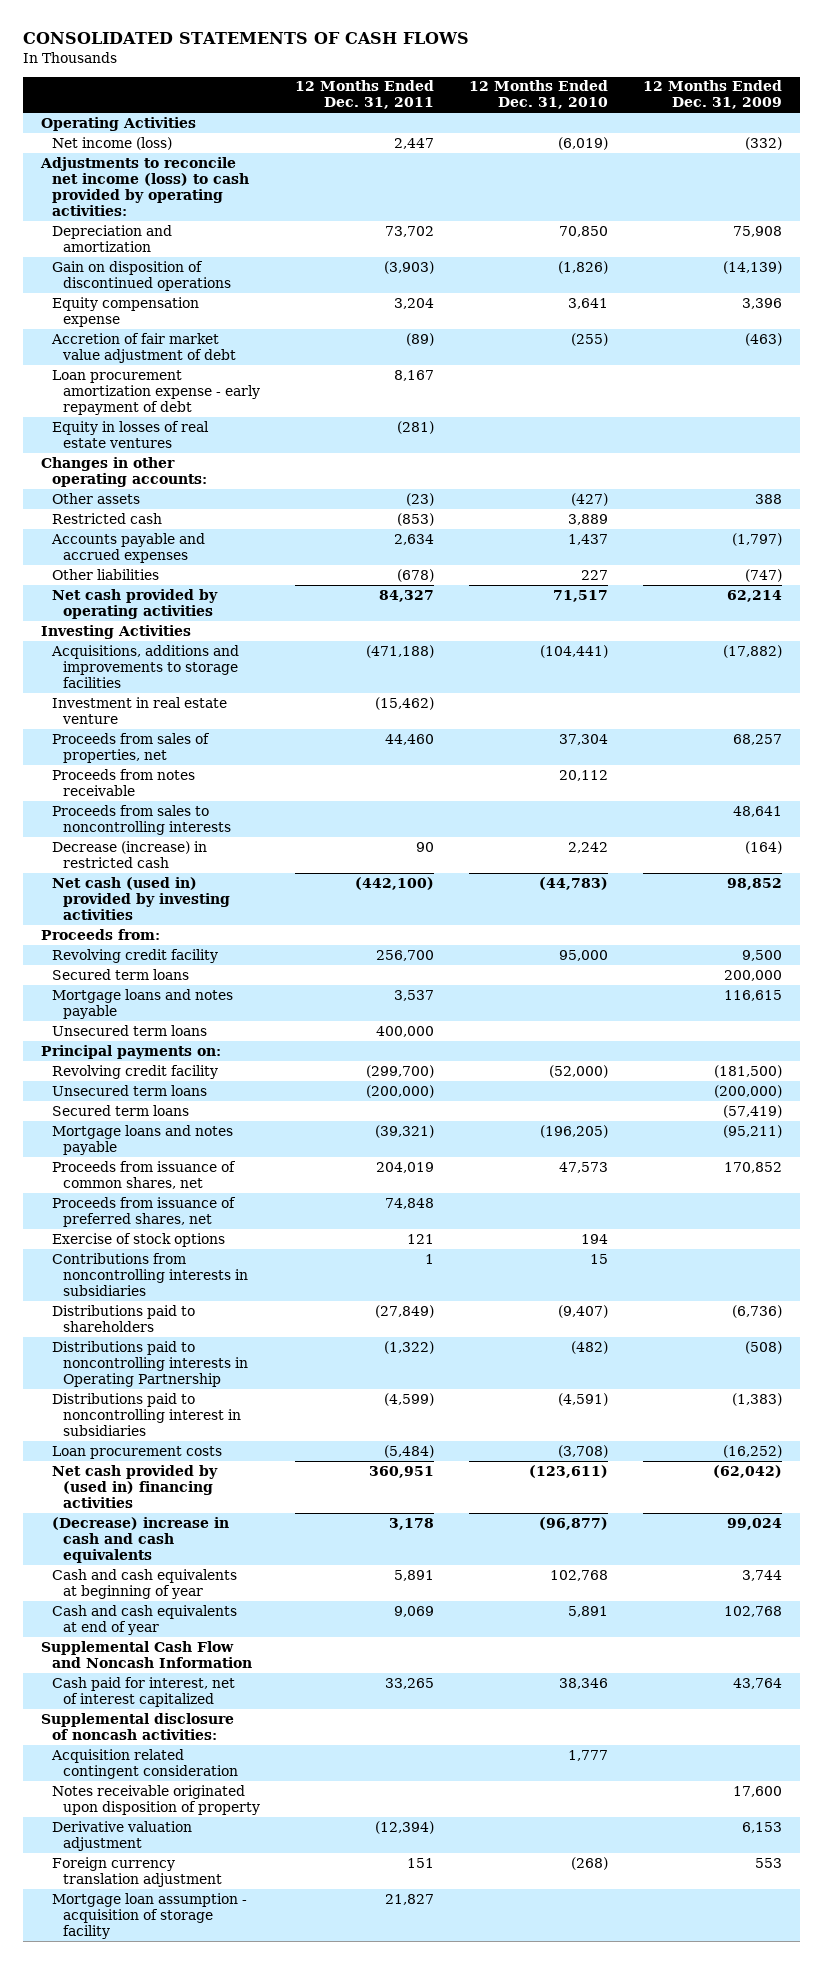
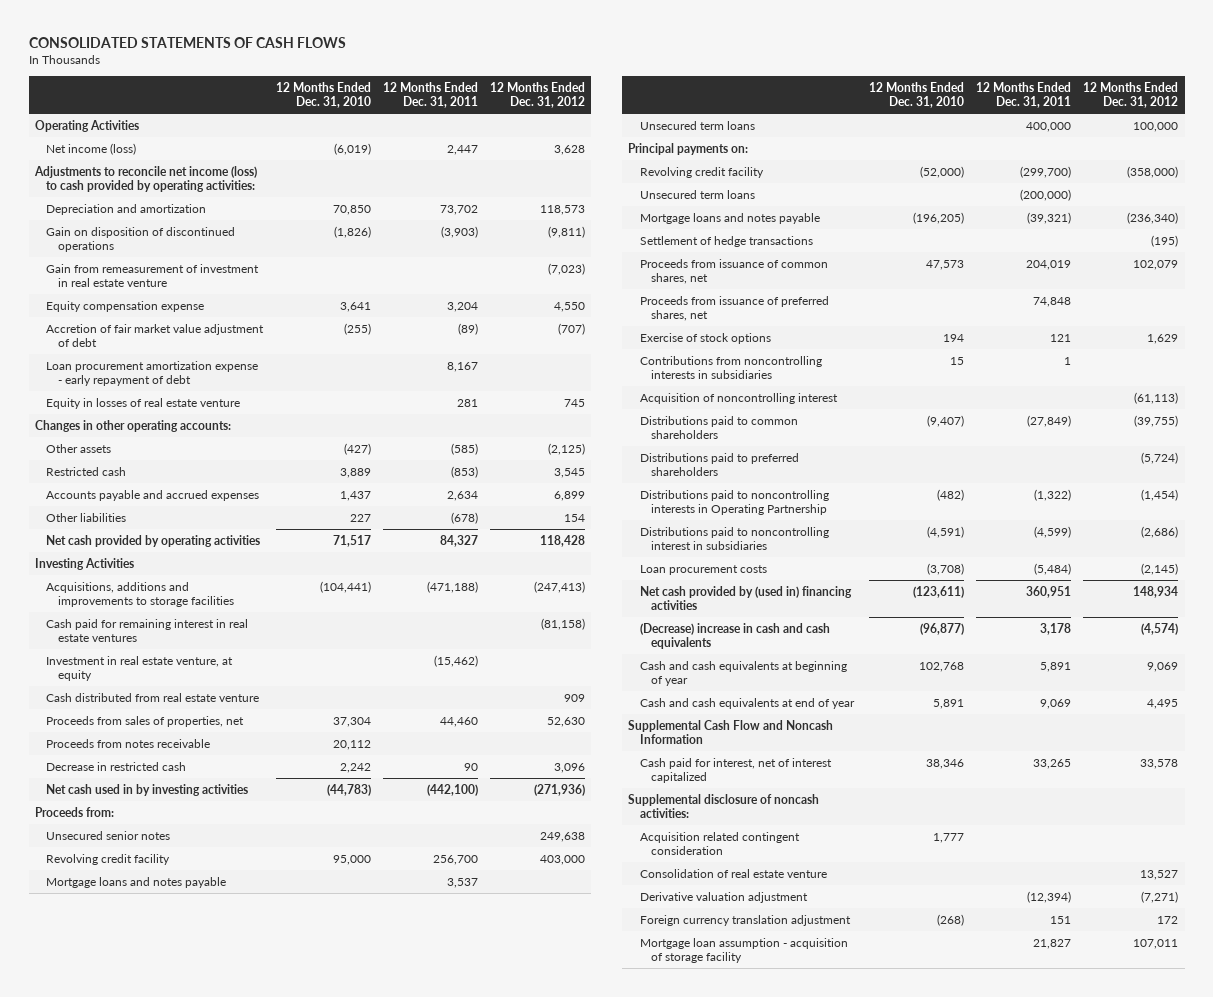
[643,80,783,110] 12 Months Ended Dec. 31, 2009 -> none
none -> [490,82,586,109] 12 Months Ended Dec. 31, 2012
none -> [46,263,260,288] Gain from remeasurement of investment in real estate venture
[51,420,209,448] Equity in losses of real estate ventures -> [46,397,241,409] Equity in losses of real estate venture
[397,420,435,434] (281) -> [456,398,478,407] 281
[406,492,435,506] (23) -> [450,442,478,455] (585)
none -> [46,618,249,643] Cash paid for remaining interest in real estate ventures
[51,696,227,724] Investment in real estate venture -> [46,655,234,682] Investment in real estate venture, at equity
none -> [46,692,260,702] Cash distributed from real estate venture
[51,804,232,835] Proceeds from sales to noncontrolling interests -> none
[51,840,207,868] Decrease (increase) in restricted cash -> [46,761,187,771] Decrease in restricted cash
[51,876,231,920] Net cash (used in) provided by investing activities -> [46,783,249,796] Net cash used in by investing activities
none -> [46,830,171,840] Unsecured senior notes
[51,968,189,980] Secured term loans -> none
[51,1104,189,1116] Secured term loans -> none
none -> [639,235,813,247] Settlement of hedge transactions
none -> [639,392,838,404] Acquisition of noncontrolling interest
[51,1304,195,1332] Distributions paid to shareholders -> [639,415,798,440] Distributions paid to common shareholders
none -> [639,452,799,477] Distributions paid to preferred shareholders
[51,1784,261,1815] Notes receivable originated upon disposition of property -> none
none -> [639,868,827,878] Consolidation of real estate venture

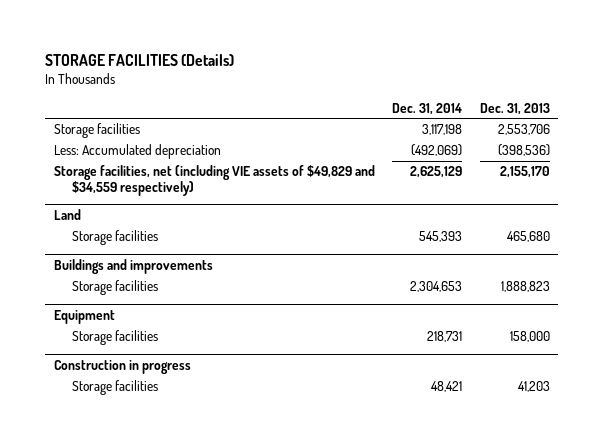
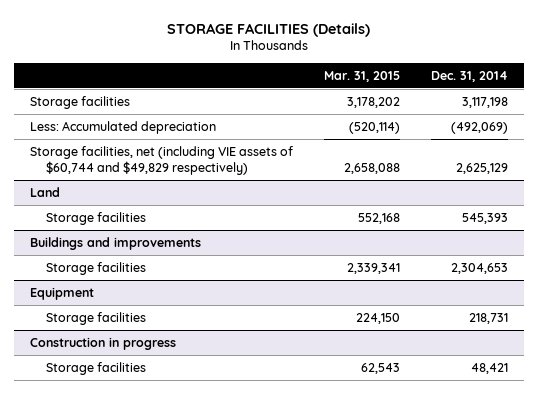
[479,102,550,115] Dec. 31, 2013 -> none
none -> [323,70,400,82] Mar. 31, 2015
[54,165,376,196] Storage facilities, net (including VIE assets of $49,829 and $34,559 respectively) -> [29,145,293,175] Storage facilities, net (including VIE assets of $60,744 and $49,829 respectively)

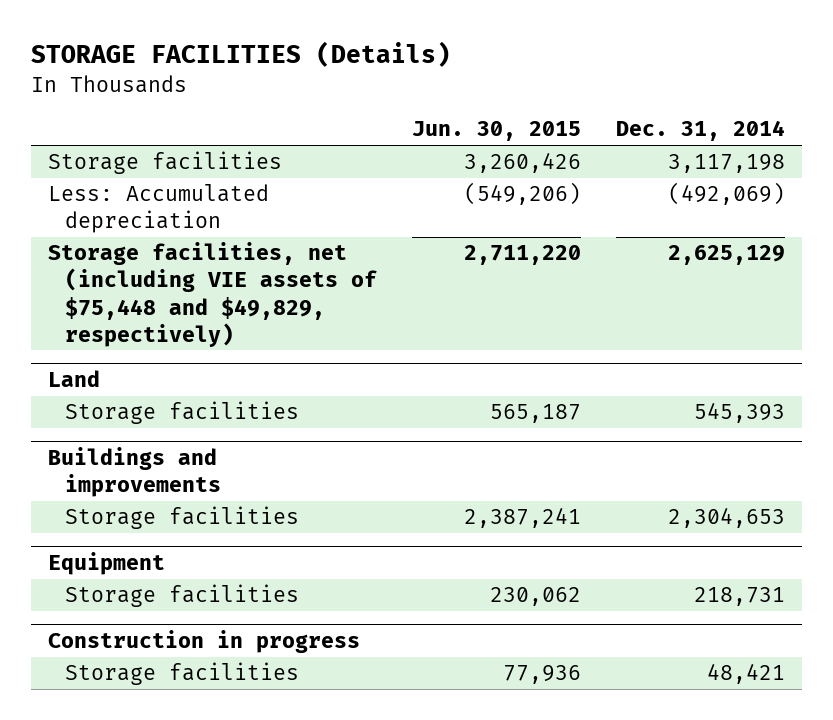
[323,70,400,82] Mar. 31, 2015 -> none
none -> [411,121,581,142] Jun. 30, 2015
[29,145,293,175] Storage facilities, net (including VIE assets of $60,744 and $49,829 respectively) -> [48,242,377,347] Storage facilities, net (including VIE assets of $75,448 and $49,829, respectively)

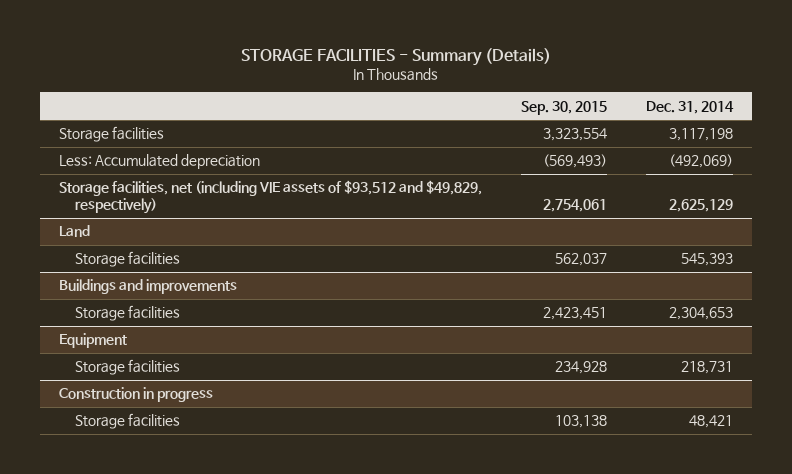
[30,41,451,68] STORAGE FACILITIES (Details) -> [240,47,551,66] STORAGE FACILITIES - Summary (Details)
[411,121,581,142] Jun. 30, 2015 -> none
none -> [520,100,607,115] Sep. 30, 2015
[48,242,377,347] Storage facilities, net (including VIE assets of $75,448 and $49,829, respectively) -> [58,180,482,215] Storage facilities, net (including VIE assets of $93,512 and $49,829, respectively)

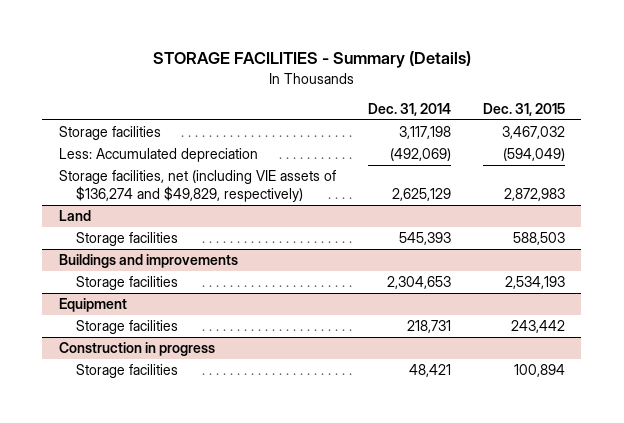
[520,100,607,115] Sep. 30, 2015 -> none
none -> [483,102,566,116] Dec. 31, 2015
[58,180,482,215] Storage facilities, net (including VIE assets of $93,512 and $49,829, respectively) -> [58,170,336,203] Storage facilities, net (including VIE assets of $136,274 and $49,829, respectively)

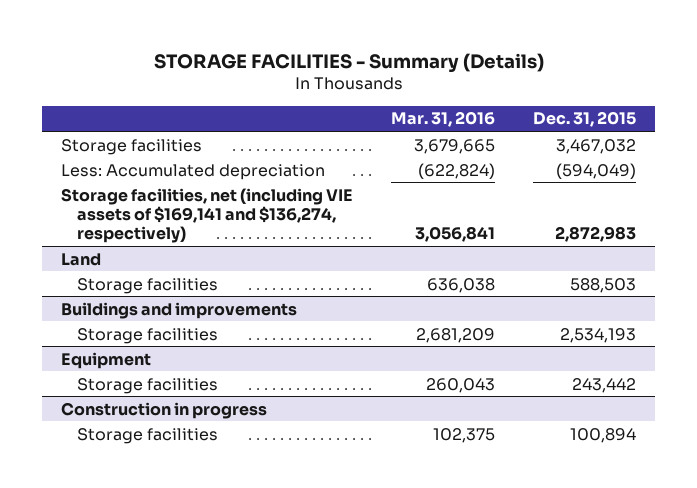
[367,102,451,116] Dec. 31, 2014 -> none
none -> [391,111,496,128] Mar. 31, 2016
[58,170,336,203] Storage facilities, net (including VIE assets of $136,274 and $49,829, respectively) -> [61,187,354,244] Storage facilities, net (including VIE assets of $169,141 and $136,274, respectively)

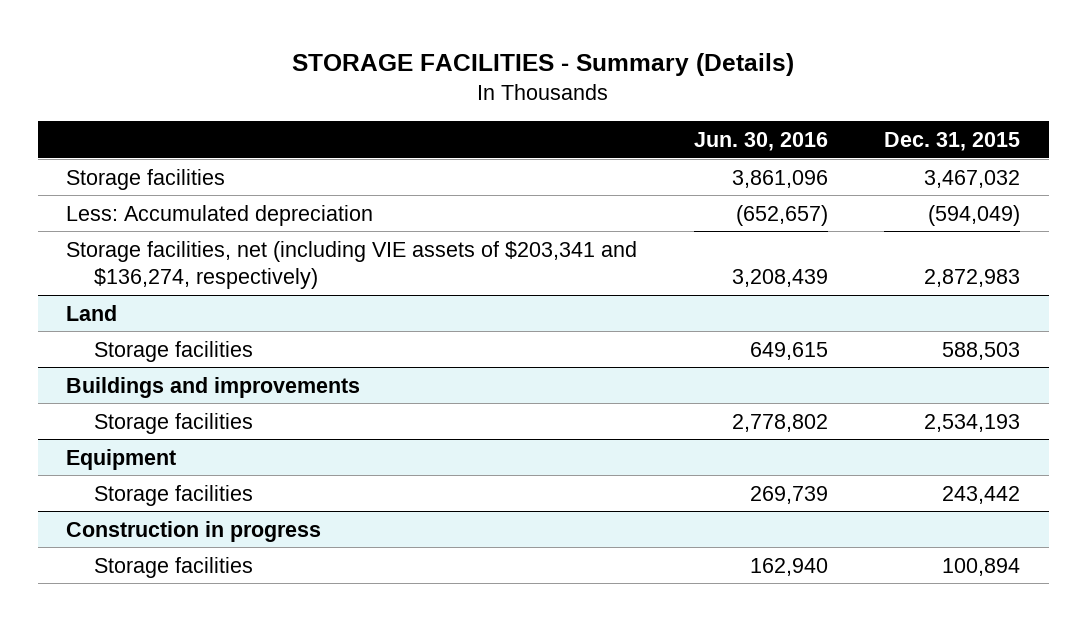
[391,111,496,128] Mar. 31, 2016 -> none
none -> [693,131,828,151] Jun. 30, 2016
[61,187,354,244] Storage facilities, net (including VIE assets of $169,141 and $136,274, respectively) -> [65,240,637,289] Storage facilities, net (including VIE assets of $203,341 and $136,274, respectively)

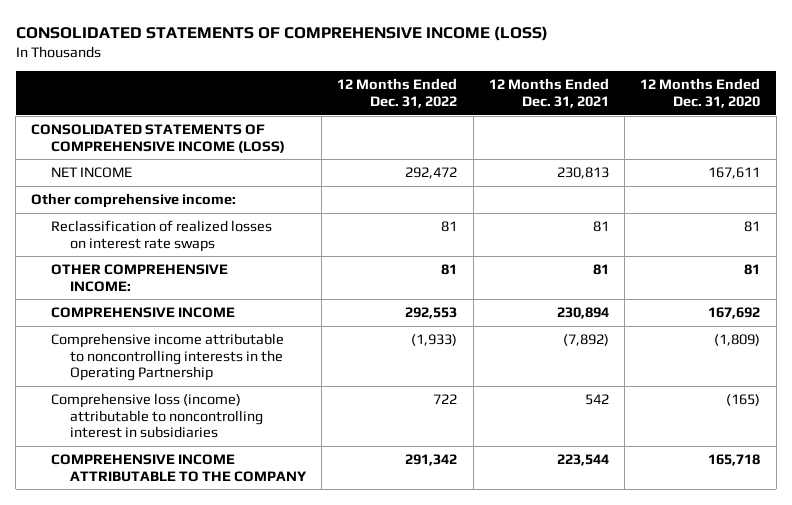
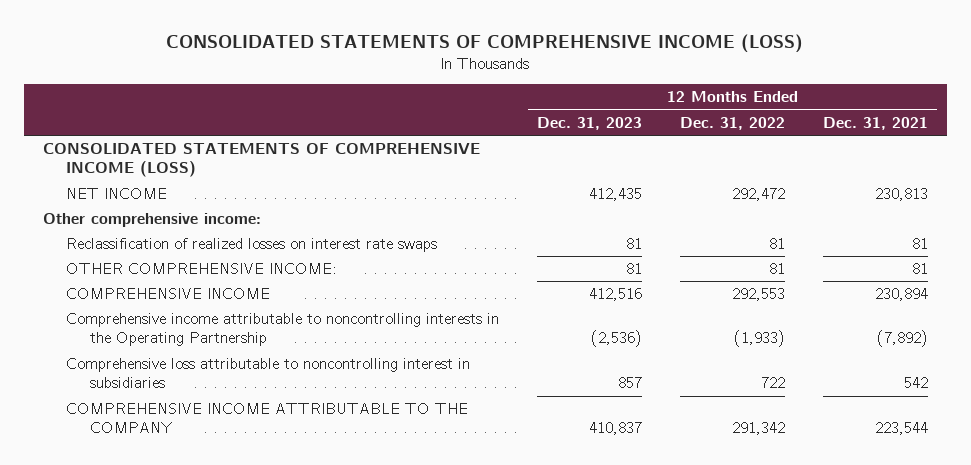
[640,78,761,108] 12 Months Ended Dec. 31, 2020 -> none
none -> [537,116,643,130] Dec. 31, 2023
[50,392,264,439] Comprehensive loss (income) attributable to noncontrolling interest in subsidiaries -> [66,358,471,389] Comprehensive loss attributable to noncontrolling interest in subsidiaries

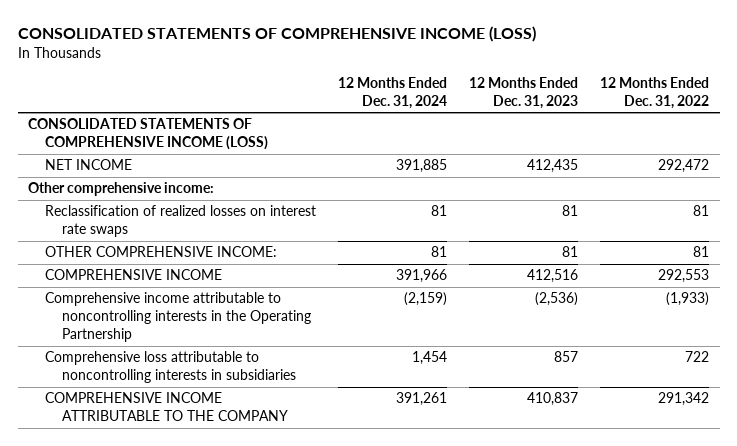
[823,116,929,130] Dec. 31, 2021 -> none
none -> [338,77,448,110] 12 Months Ended Dec. 31, 2024
[66,358,471,389] Comprehensive loss attributable to noncontrolling interest in subsidiaries -> [45,351,297,384] Comprehensive loss attributable to noncontrolling interests in subsidiaries

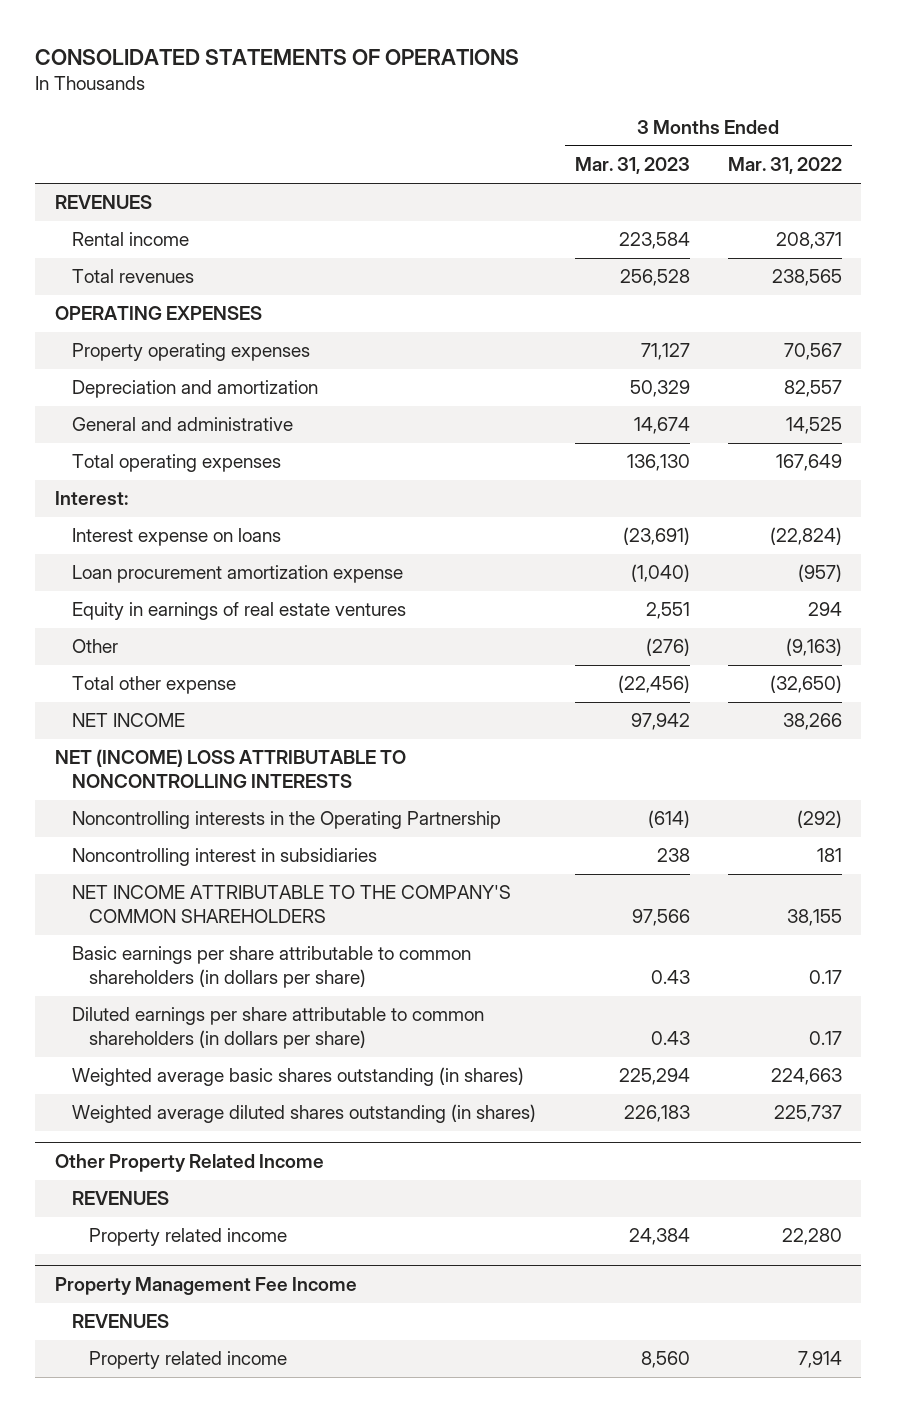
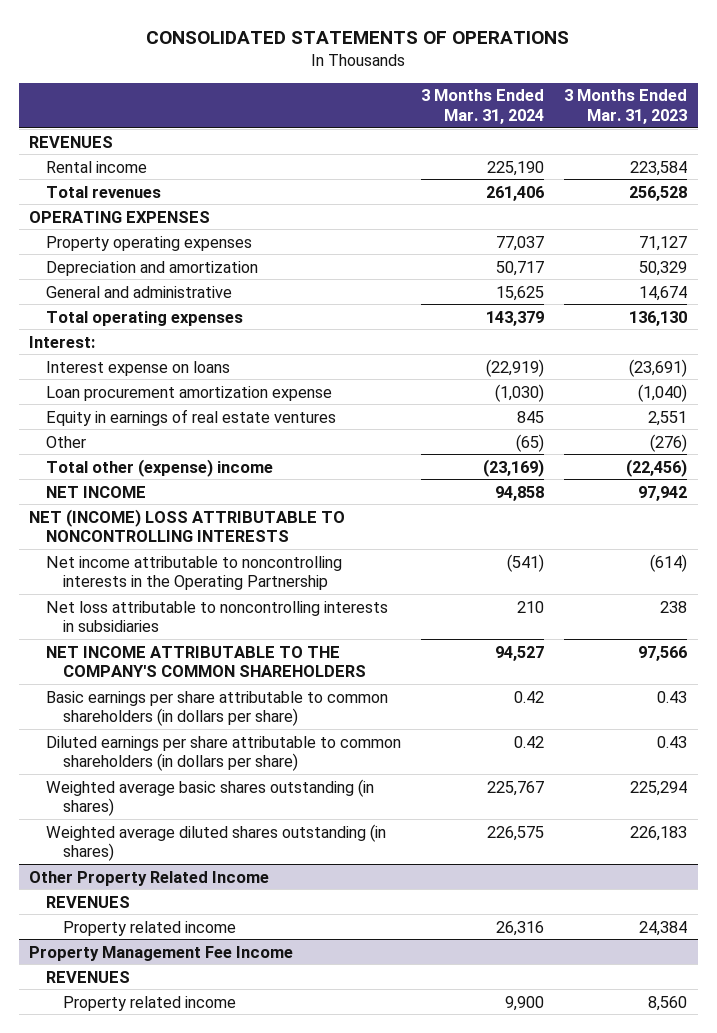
[728,157,843,175] Mar. 31, 2022 -> none
none -> [421,89,545,125] 3 Months Ended Mar. 31, 2024
[72,676,237,695] Total other expense -> [46,458,274,477] Total other (expense) income
[72,811,502,830] Noncontrolling interests in the Operating Partnership -> [46,555,343,591] Net income attributable to noncontrolling interests in the Operating Partnership
[72,848,378,867] Noncontrolling interest in subsidiaries -> [46,600,389,633] Net loss attributable to noncontrolling interests in subsidiaries

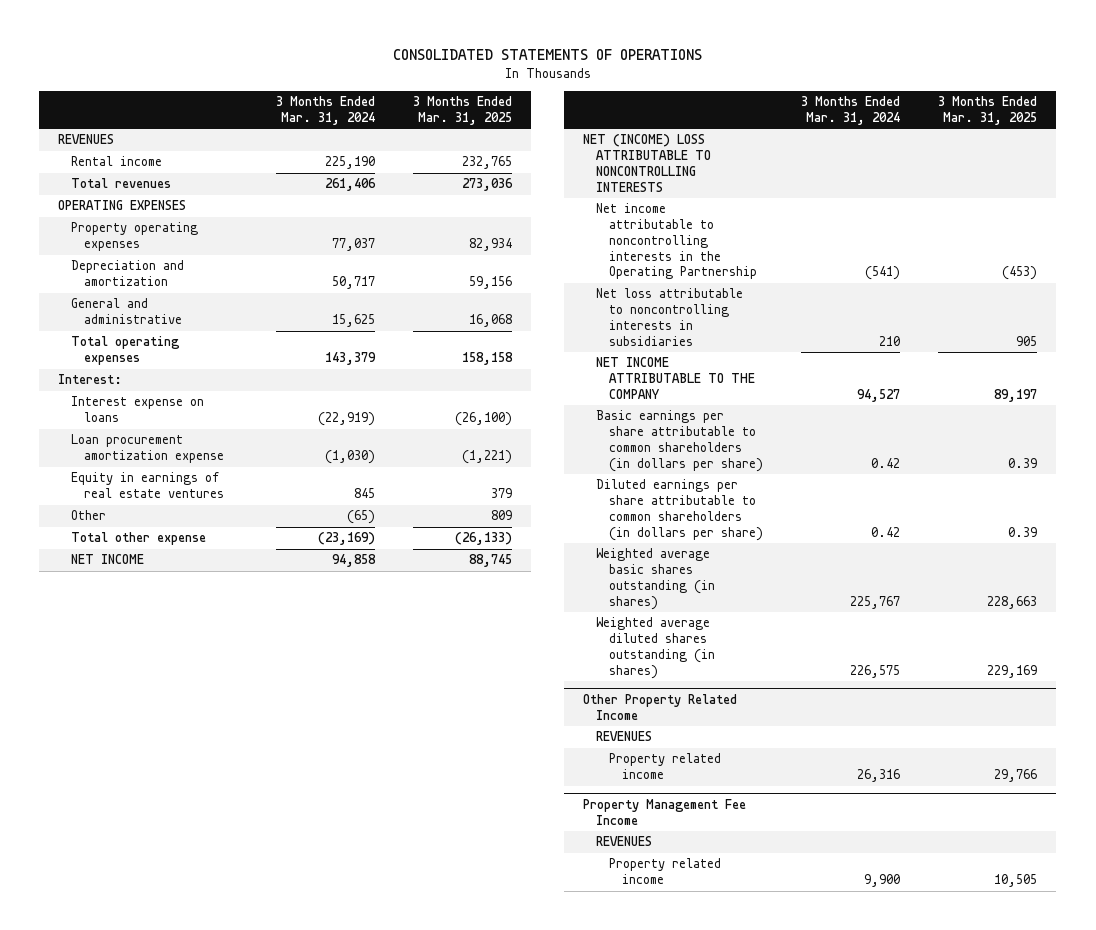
[564,89,688,125] 3 Months Ended Mar. 31, 2023 -> none
none -> [413,96,513,125] 3 Months Ended Mar. 31, 2025
[46,458,274,477] Total other (expense) income -> [71,532,207,546] Total other expense
[46,645,367,678] NET INCOME ATTRIBUTABLE TO THE COMPANY'S COMMON SHAREHOLDERS -> [596,357,756,399] NET INCOME ATTRIBUTABLE TO THE COMPANY

